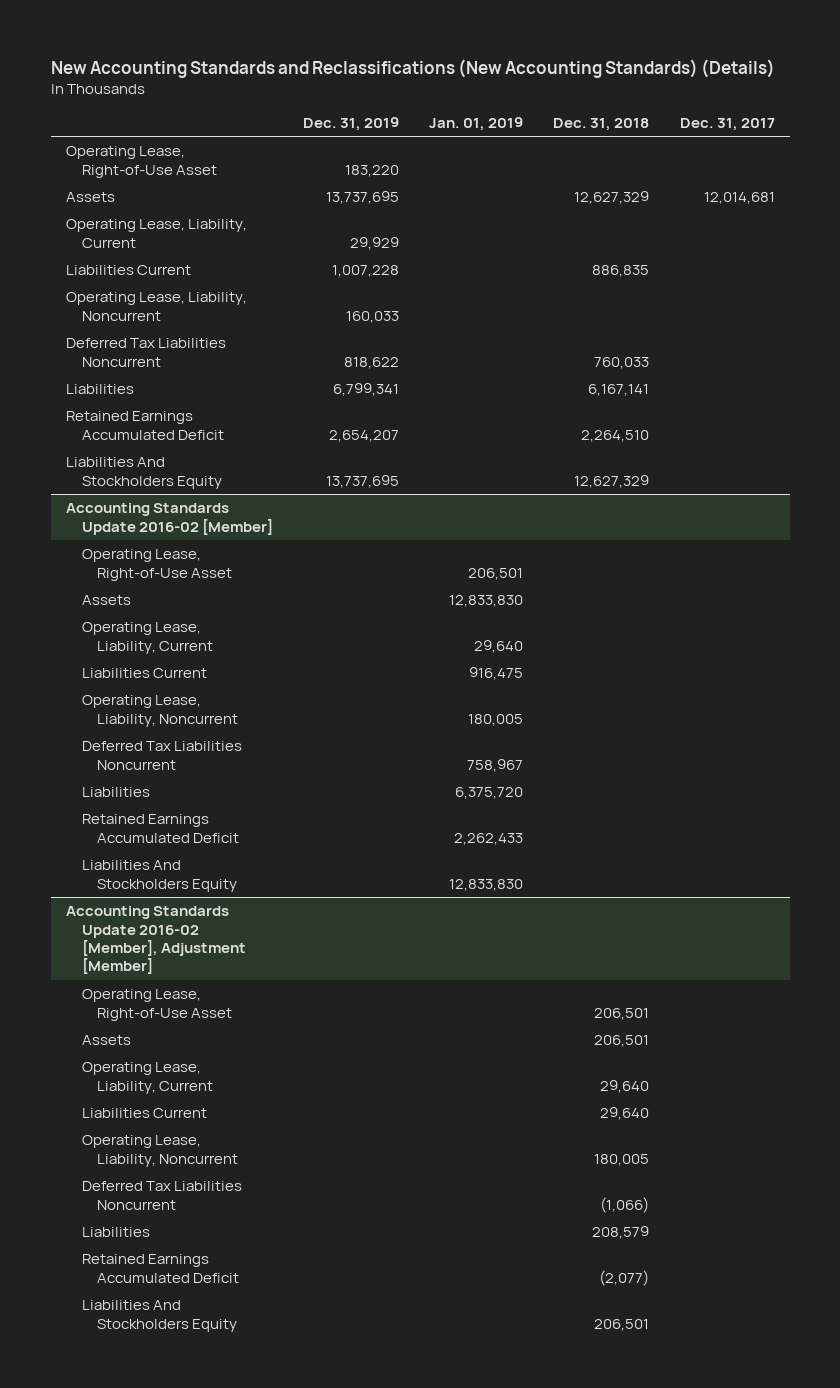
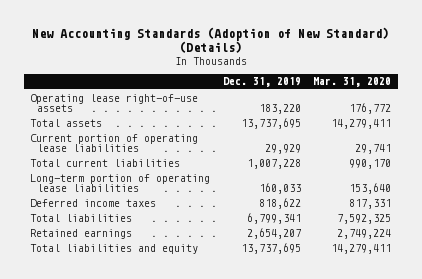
[50,58,775,78] New Accounting Standards and Reclassifications (New Accounting Standards) (Details) -> [31,27,389,54] New Accounting Standards (Adoption of New Standard) (Details)
[429,117,524,132] Jan. 01, 2019 -> none
[553,118,650,132] Dec. 31, 2018 -> none
[679,118,775,132] Dec. 31, 2017 -> none
none -> [313,77,392,88] Mar. 31, 2020
[65,503,273,535] Accounting Standards Update 2016-02 [Member] -> none
[81,549,233,581] Operating Lease, Right-of-Use Asset -> none
[81,595,131,606] Assets -> none
[81,622,214,654] Operating Lease, Liability, Current -> none
[81,668,207,679] Liabilities Current -> none
[81,695,239,727] Operating Lease, Liability, Noncurrent -> none
[81,741,242,770] Deferred Tax Liabilities Noncurrent -> none
[81,787,150,798] Liabilities -> none
[81,814,240,843] Retained Earnings Accumulated Deficit -> none
[81,860,238,892] Liabilities And Stockholders Equity -> none
[65,906,246,975] Accounting Standards Update 2016-02 [Member], Adjustment [Member] -> none
[81,989,233,1021] Operating Lease, Right-of-Use Asset -> none
[81,1035,131,1046] Assets -> none
[81,1062,214,1094] Operating Lease, Liability, Current -> none
[81,1108,207,1119] Liabilities Current -> none
[81,1135,239,1167] Operating Lease, Liability, Noncurrent -> none
[81,1181,242,1210] Deferred Tax Liabilities Noncurrent -> none
[81,1227,150,1238] Liabilities -> none
[81,1254,240,1283] Retained Earnings Accumulated Deficit -> none
[81,1300,238,1332] Liabilities And Stockholders Equity -> none
[65,146,217,178] Operating Lease, Right-of-Use Asset -> [30,93,199,113] Operating lease right-of-use assets
[65,192,115,203] Assets -> [30,118,103,127] Total assets
[65,219,247,248] Operating Lease, Liability, Current -> [30,133,199,153] Current portion of operating lease liabilities
[65,265,191,276] Liabilities Current -> [30,158,181,167] Total current liabilities
[65,292,247,321] Operating Lease, Liability, Noncurrent -> [30,173,211,193] Long-term portion of operating lease liabilities
[65,338,226,367] Deferred Tax Liabilities Noncurrent -> [30,198,157,207] Deferred income taxes
[65,384,134,395] Liabilities -> [30,213,133,222] Total liabilities
[65,411,224,440] Retained Earnings Accumulated Deficit -> [30,228,133,239] Retained earnings
[65,457,222,489] Liabilities And Stockholders Equity -> [30,243,199,254] Total liabilities and equity

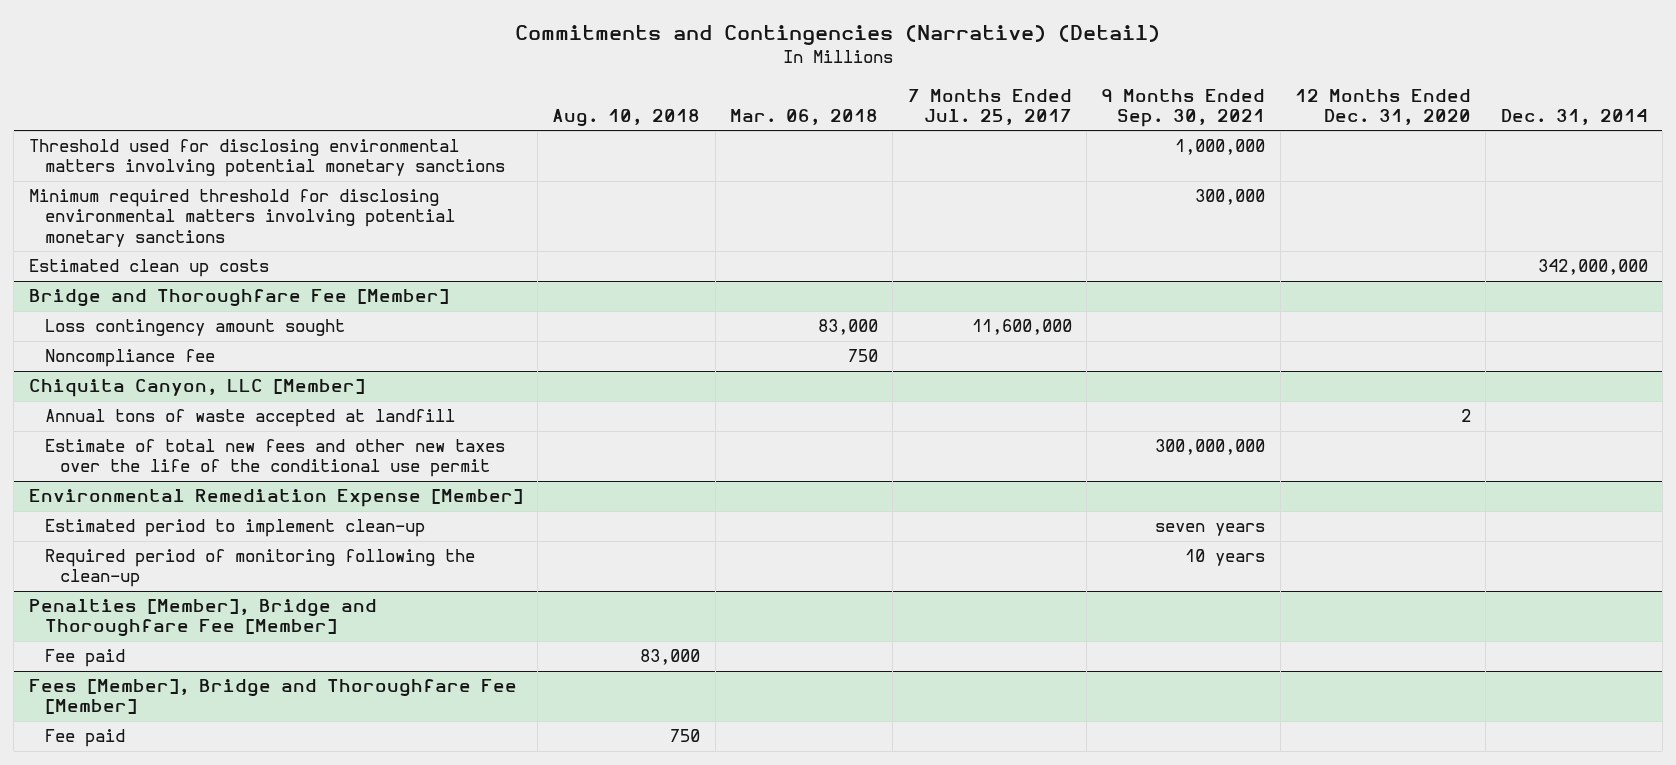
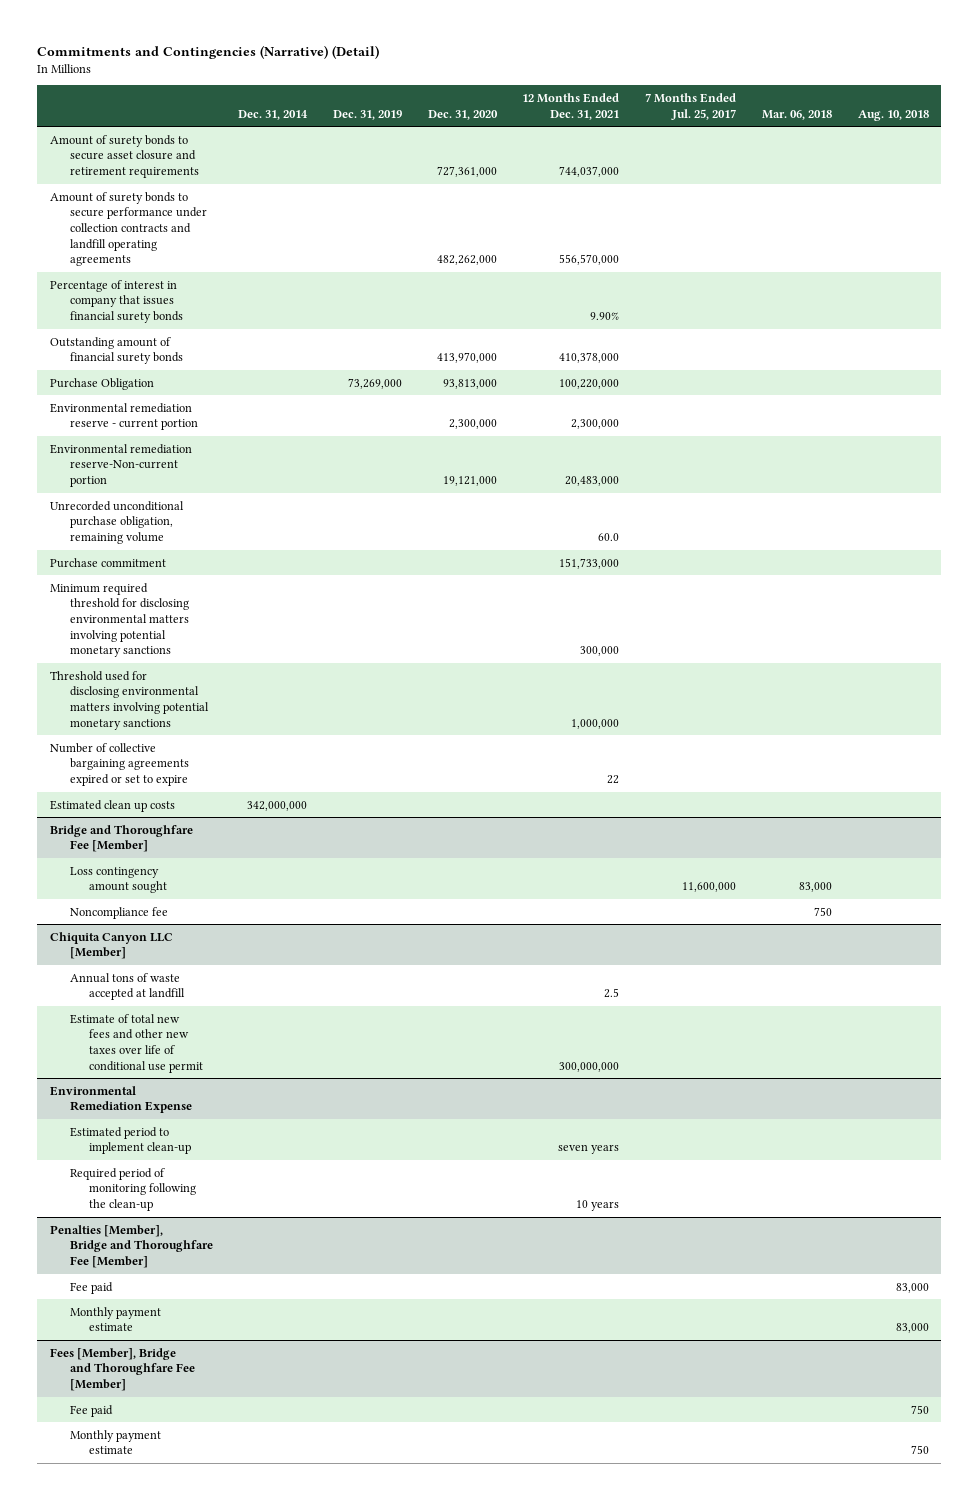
[1101,88,1266,127] 9 Months Ended Sep. 30, 2021 -> none
[1294,88,1471,125] 12 Months Ended Dec. 31, 2020 -> none
none -> [332,109,402,120] Dec. 31, 2019
none -> [427,109,498,120] Dec. 31, 2020
none -> [522,92,620,120] 12 Months Ended Dec. 31, 2021
none -> [50,134,199,178] Amount of surety bonds to secure asset closure and retirement requirements
none -> [50,191,207,267] Amount of surety bonds to secure performance under collection contracts and landfill operating agreements
none -> [50,279,183,323] Percentage of interest in company that issues financial surety bonds
none -> [50,336,183,365] Outstanding amount of financial surety bonds
none -> [50,377,155,390] Purchase Obligation
none -> [50,402,198,431] Environmental remediation reserve - current portion
none -> [50,443,193,487] Environmental remediation reserve-Non-current portion
none -> [50,500,185,544] Unrecorded unconditional purchase obligation, remaining volume
none -> [50,557,167,568] Purchase commitment
[28,139,505,178] Threshold used for disclosing environmental matters involving potential monetary sanctions -> [50,670,209,730] Threshold used for disclosing environmental matters involving potential monetary sanctions
none -> [50,742,189,786] Number of collective bargaining agreements expired or set to expire
[28,379,365,398] Chiquita Canyon, LLC [Member] -> [50,931,174,960] Chiquita Canyon LLC [Member]
[44,439,505,478] Estimate of total new fees and other new taxes over the life of the conditional use permit -> [69,1013,203,1073] Estimate of total new fees and other new taxes over life of conditional use permit
[28,489,523,508] Environmental Remediation Expense [Member] -> [50,1085,192,1114] Environmental Remediation Expense
none -> [69,1306,161,1332] Monthly payment estimate
none -> [69,1429,161,1455] Monthly payment estimate

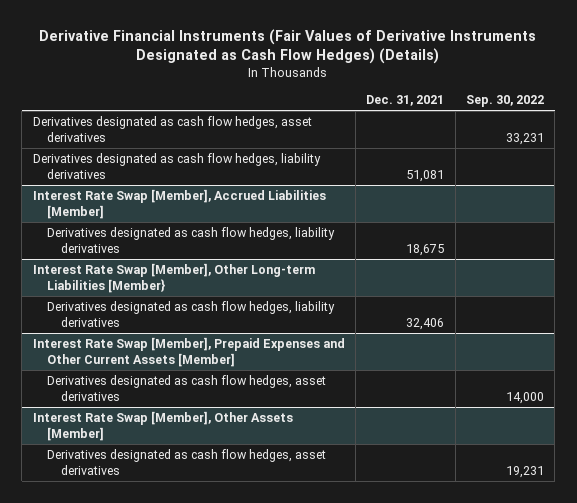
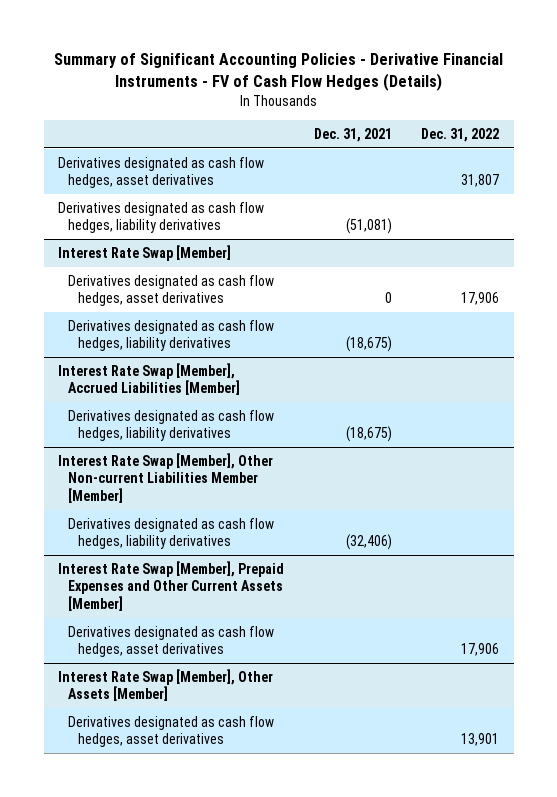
[39,29,537,65] Derivative Financial Instruments (Fair Values of Derivative Instruments Designated as Cash Flow Hedges) (Details) -> [53,53,503,91] Summary of Significant Accounting Policies - Derivative Financial Instruments - FV of Cash Flow Hedges (Details)
[466,95,545,108] Sep. 30, 2022 -> none
none -> [421,127,500,142] Dec. 31, 2022
[406,169,445,182] 51,081 -> [345,218,392,235] (51,081)
none -> [58,244,232,261] Interest Rate Swap [Member]
none -> [68,274,275,307] Derivatives designated as cash flow hedges, asset derivatives
none -> [68,319,275,352] Derivatives designated as cash flow hedges, liability derivatives
[406,243,445,256] 18,675 -> [345,426,392,443] (18,675)
[32,262,315,293] Interest Rate Swap [Member], Other Long-term Liabilities [Member} -> [58,452,274,503] Interest Rate Swap [Member], Other Non-current Liabilities Member [Member]
[406,317,445,330] 32,406 -> [345,534,392,551] (32,406)

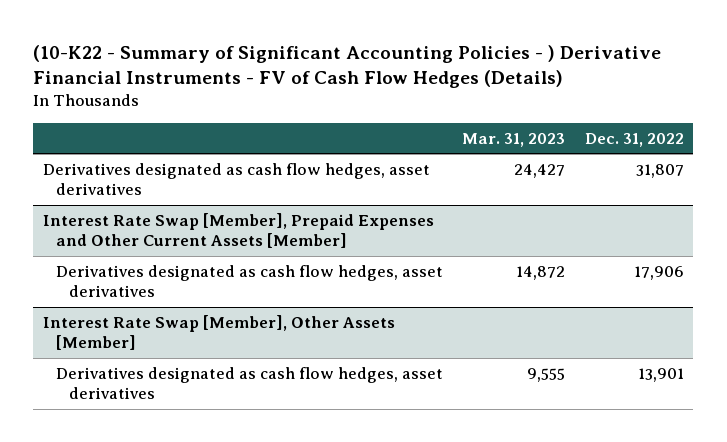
[53,53,503,91] Summary of Significant Accounting Policies - Derivative Financial Instruments - FV of Cash Flow Hedges (Details) -> [33,44,662,89] (10-K22 - Summary of Significant Accounting Policies - ) Derivative Financial Instruments - FV of Cash Flow Hedges (Details)
[313,127,392,142] Dec. 31, 2021 -> none
none -> [462,132,566,147] Mar. 31, 2023
[58,201,265,234] Derivatives designated as cash flow hedges, liability derivatives -> none
[58,244,232,261] Interest Rate Swap [Member] -> none
[68,274,275,307] Derivatives designated as cash flow hedges, asset derivatives -> none
[68,319,275,352] Derivatives designated as cash flow hedges, liability derivatives -> none
[58,362,241,396] Interest Rate Swap [Member], Accrued Liabilities [Member] -> none
[68,409,275,442] Derivatives designated as cash flow hedges, liability derivatives -> none
[58,452,274,503] Interest Rate Swap [Member], Other Non-current Liabilities Member [Member] -> none
[68,517,275,550] Derivatives designated as cash flow hedges, liability derivatives -> none

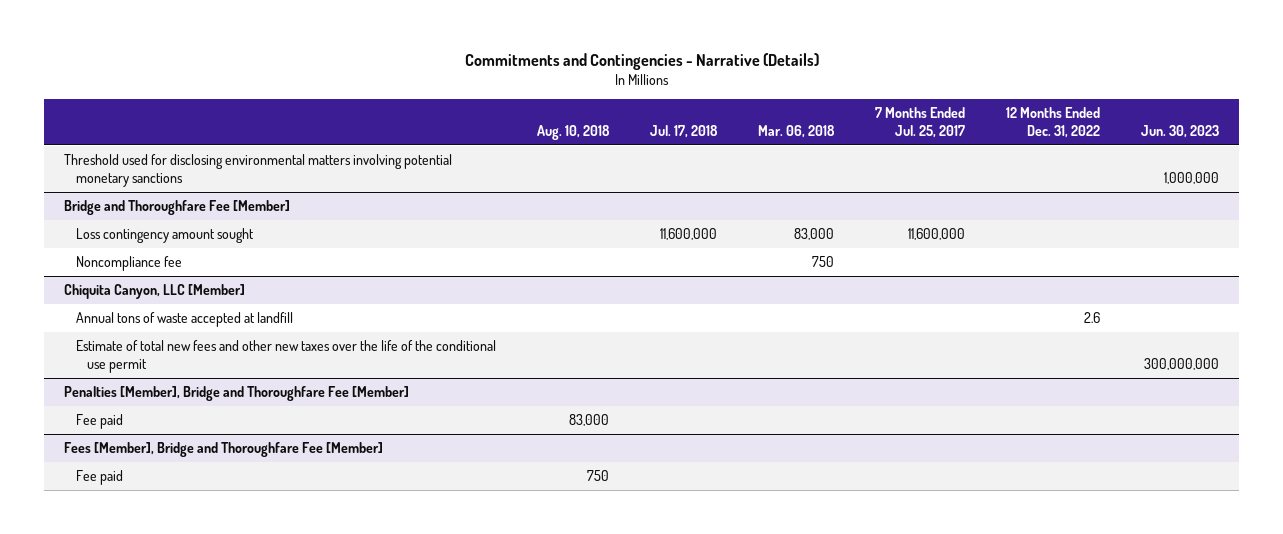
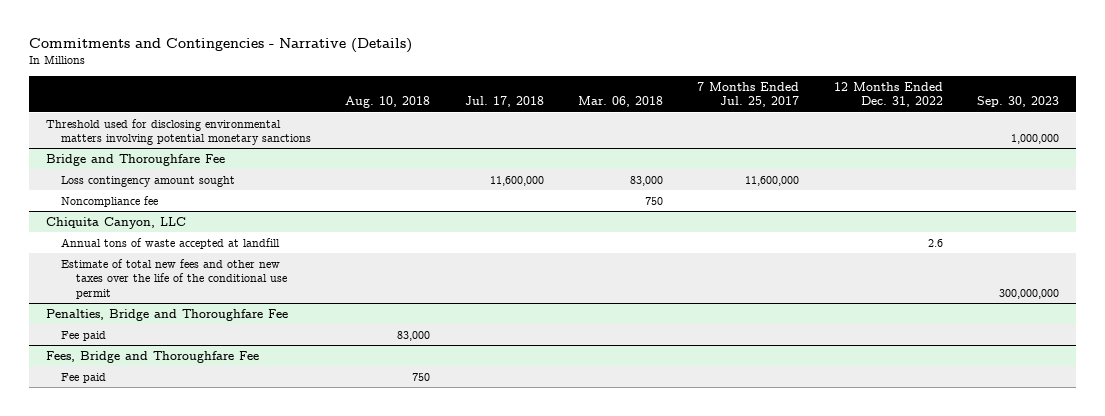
[1140,124,1219,138] Jun. 30, 2023 -> none
none -> [977,96,1060,108] Sep. 30, 2023
[64,200,291,216] Bridge and Thoroughfare Fee [Member] -> [46,153,226,166] Bridge and Thoroughfare Fee
[64,284,246,300] Chiquita Canyon, LLC [Member] -> [46,216,187,229] Chiquita Canyon, LLC
[64,386,410,402] Penalties [Member], Bridge and Thoroughfare Fee [Member] -> [46,308,289,321] Penalties, Bridge and Thoroughfare Fee
[64,442,384,458] Fees [Member], Bridge and Thoroughfare Fee [Member] -> [46,350,260,363] Fees, Bridge and Thoroughfare Fee

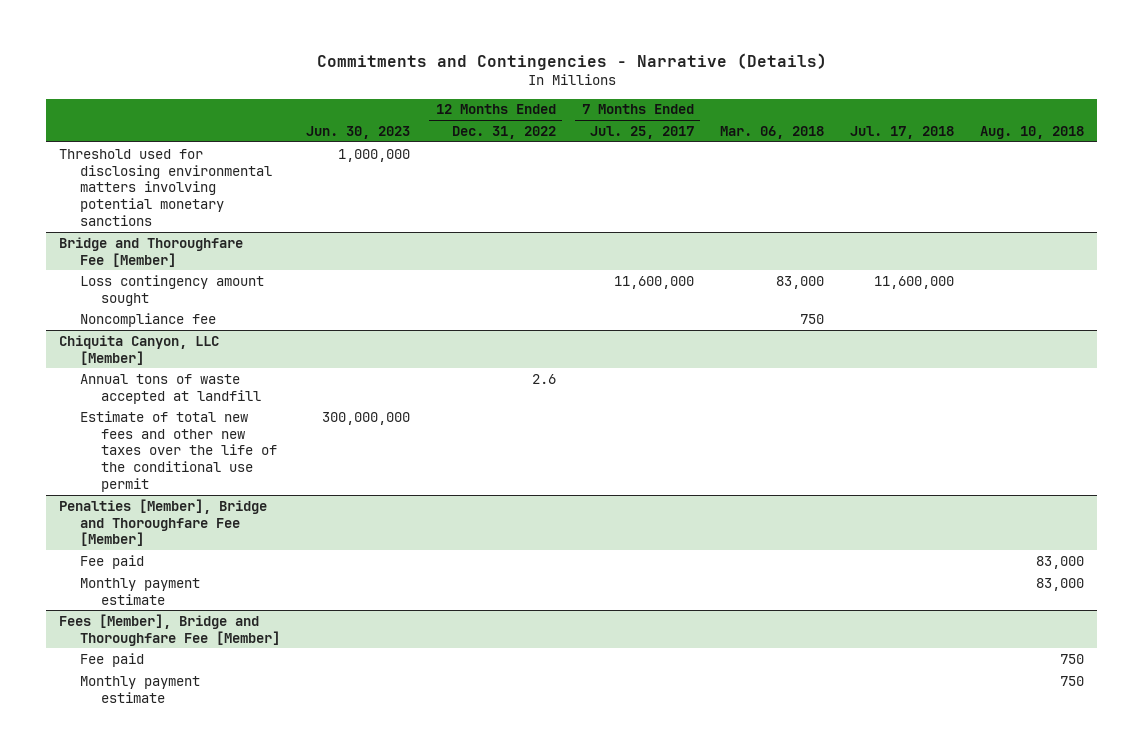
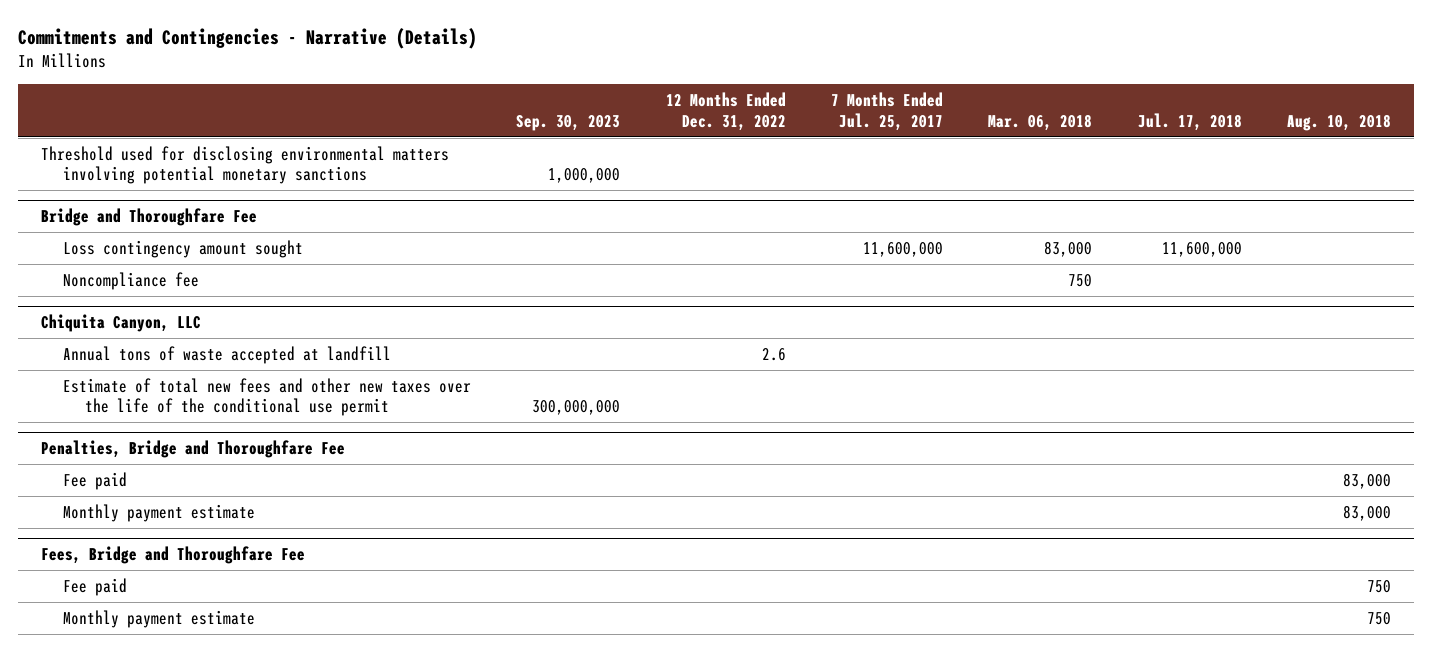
[305,125,410,139] Jun. 30, 2023 -> none
none -> [516,114,621,131] Sep. 30, 2023
[59,236,244,267] Bridge and Thoroughfare Fee [Member] -> [40,208,257,227] Bridge and Thoroughfare Fee
[59,334,220,365] Chiquita Canyon, LLC [Member] -> [40,314,201,333] Chiquita Canyon, LLC
[59,498,268,547] Penalties [Member], Bridge and Thoroughfare Fee [Member] -> [40,440,345,459] Penalties, Bridge and Thoroughfare Fee
[59,613,280,646] Fees [Member], Bridge and Thoroughfare Fee [Member] -> [40,546,305,565] Fees, Bridge and Thoroughfare Fee

